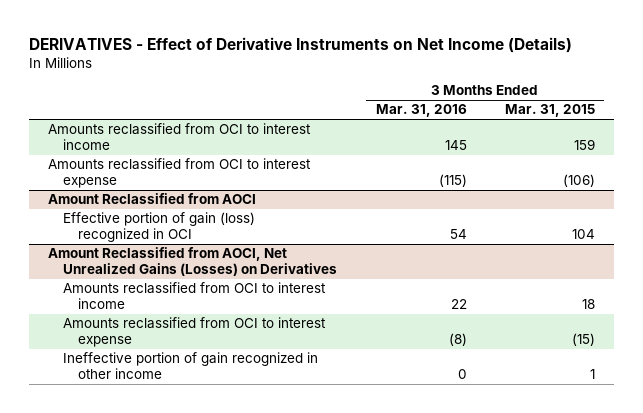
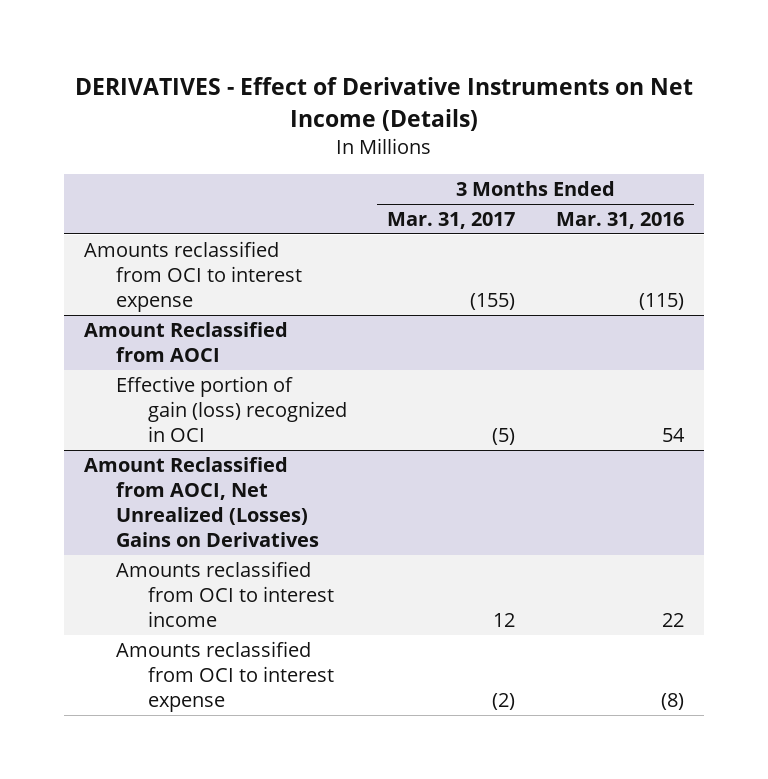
[504,104,595,118] Mar. 31, 2015 -> none
none -> [387,212,516,230] Mar. 31, 2017
[48,123,312,150] Amounts reclassified from OCI to interest income -> none
[48,247,338,276] Amount Reclassified from AOCI, Net Unrealized Gains (Losses) on Derivatives -> [84,457,320,547] Amount Reclassified from AOCI, Net Unrealized (Losses) Gains on Derivatives
[63,352,319,379] Ineffective portion of gain recognized in other income -> none

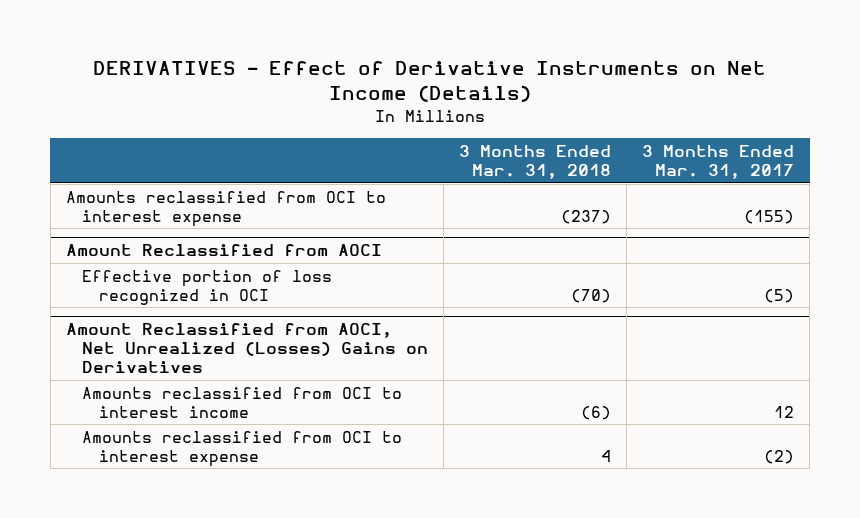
[555,212,684,230] Mar. 31, 2016 -> none
none -> [459,145,612,180] 3 Months Ended Mar. 31, 2018
[116,376,348,442] Effective portion of gain (loss) recognized in OCI -> [82,269,333,305] Effective portion of loss recognized in OCI

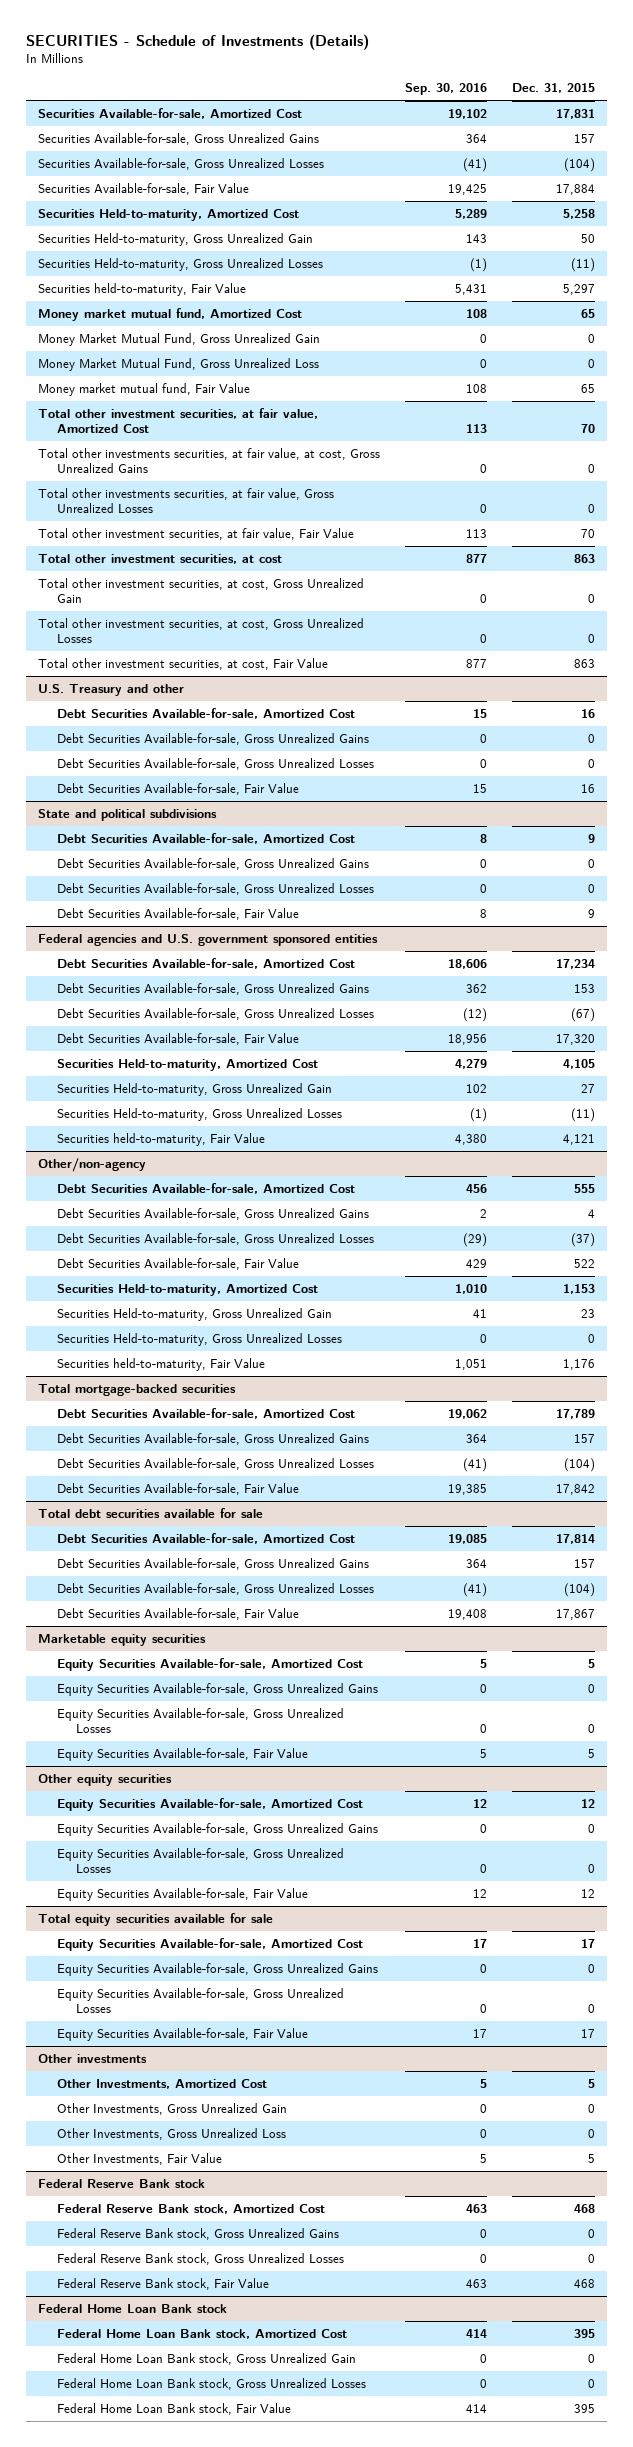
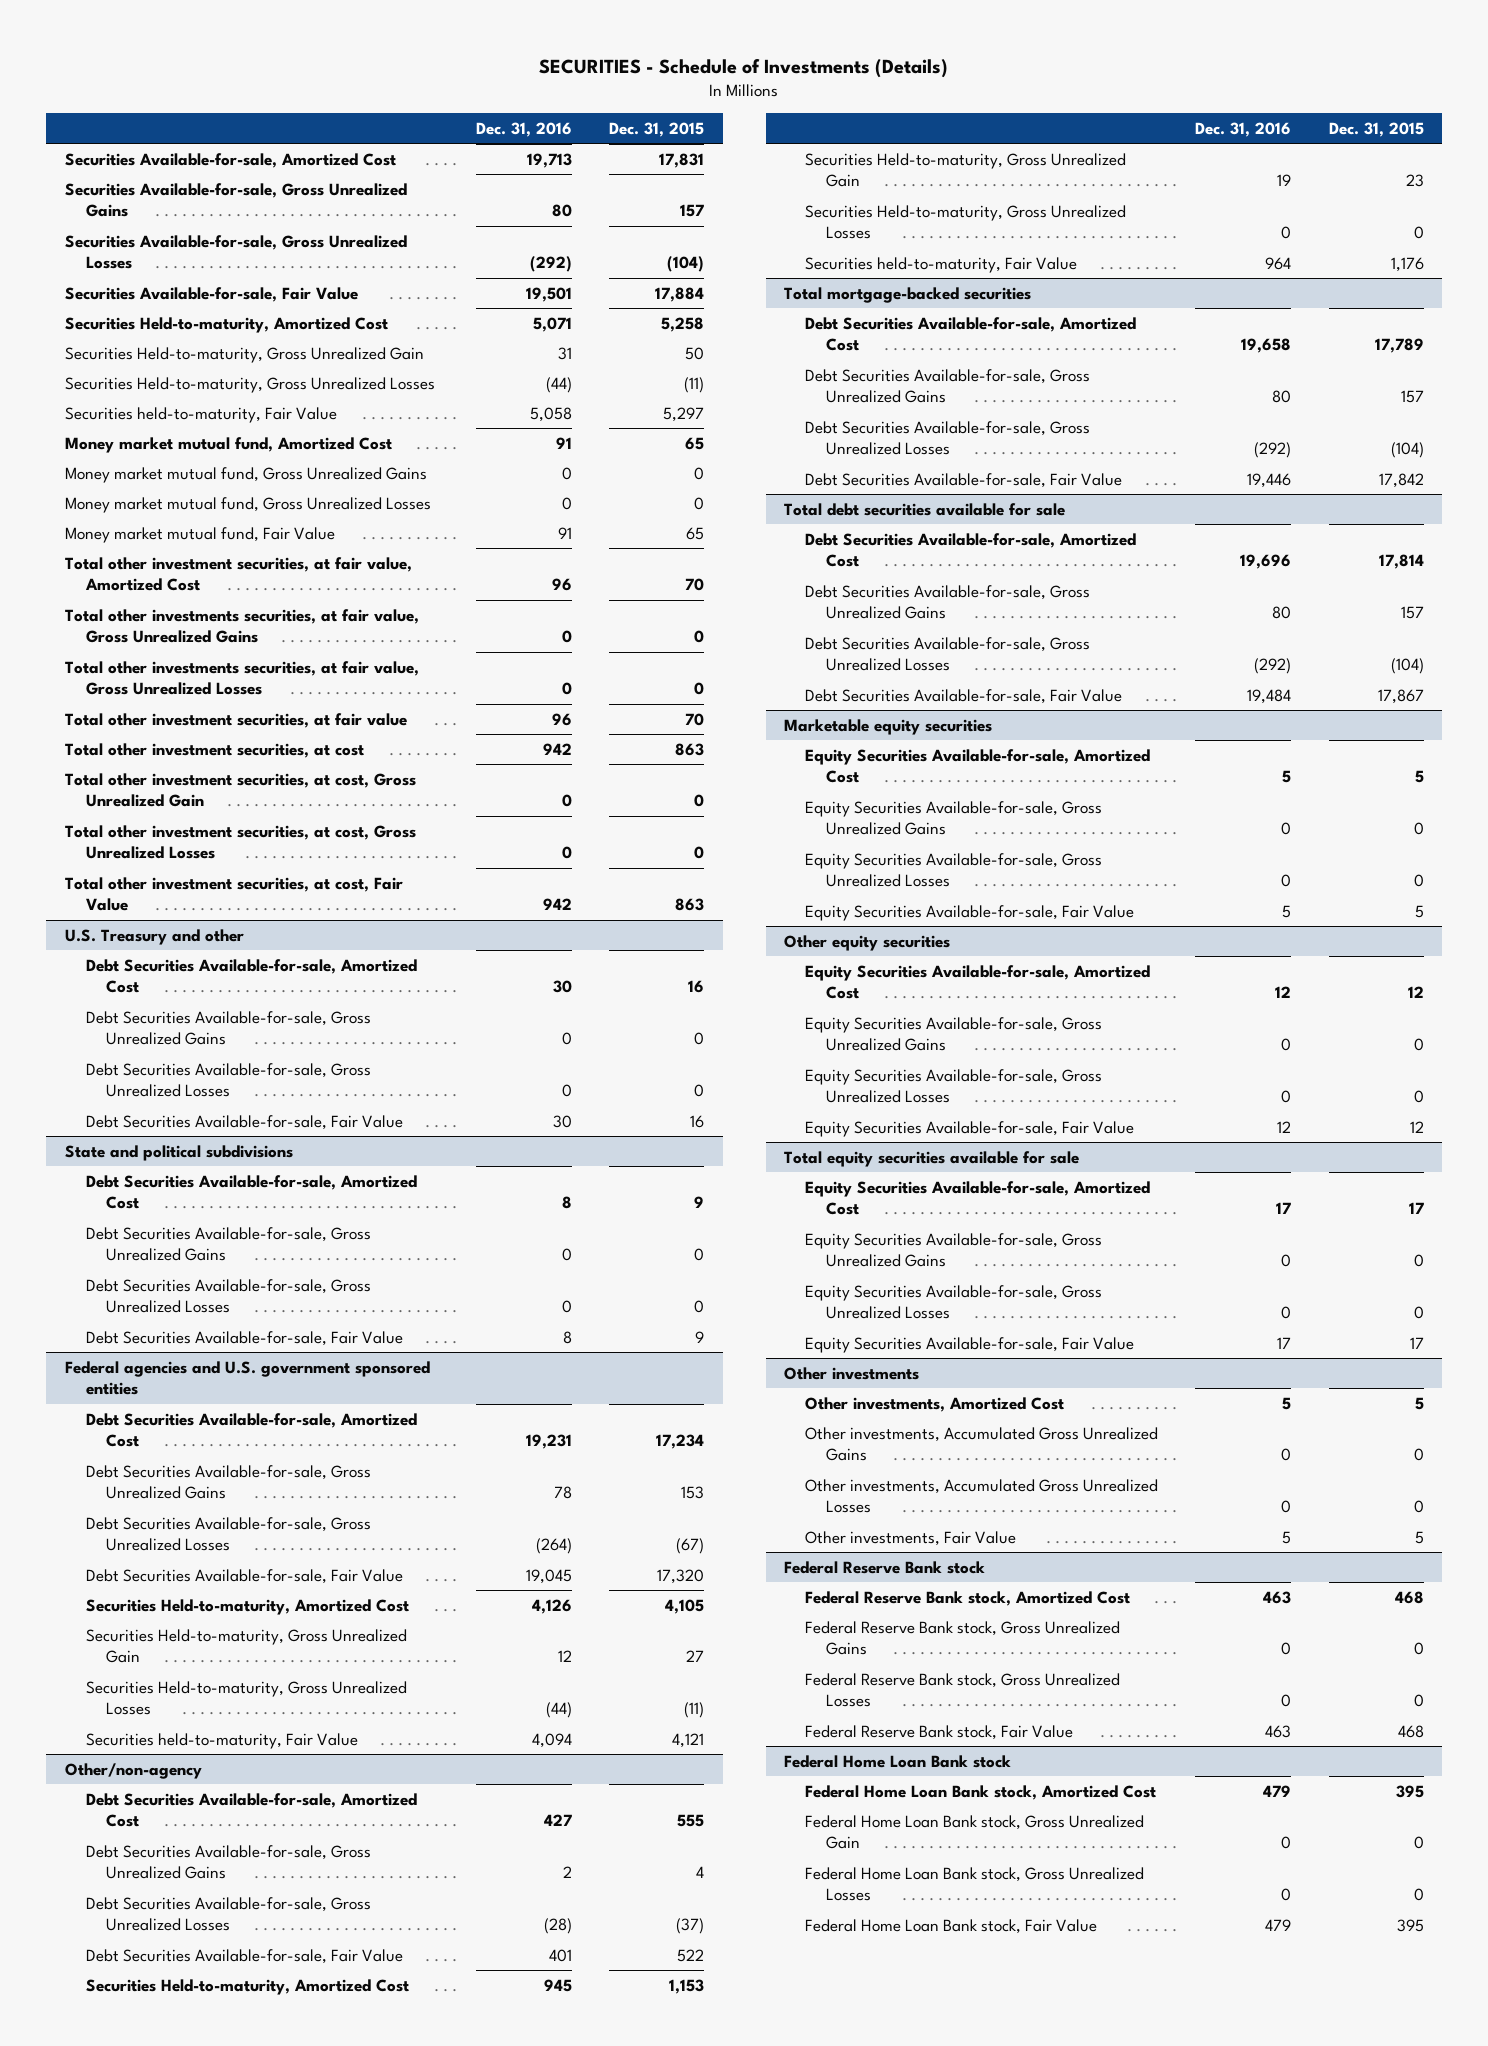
[405,83,488,96] Sep. 30, 2016 -> none
none -> [475,121,572,137] Dec. 31, 2016
[38,332,321,346] Money Market Mutual Fund, Gross Unrealized Gain -> [64,466,427,483] Money market mutual fund, Gross Unrealized Gains
[38,357,320,371] Money Market Mutual Fund, Gross Unrealized Loss -> [64,496,431,513] Money market mutual fund, Gross Unrealized Losses
[38,447,381,474] Total other investments securities, at fair value, at cost, Gross Unrealized Gains -> [64,608,419,644] Total other investments securities, at fair value, Gross Unrealized Gains
[38,527,355,540] Total other investment securities, at fair value, Fair Value -> [64,712,407,728] Total other investment securities, at fair value
[57,2078,268,2089] Other Investments, Amortized Cost -> [805,1396,1065,1412] Other investments, Amortized Cost
[57,2102,288,2115] Other Investments, Gross Unrealized Gain -> [805,1426,1159,1462] Other investments, Accumulated Gross Unrealized Gains
[57,2127,287,2140] Other Investments, Gross Unrealized Loss -> [805,1478,1159,1514] Other investments, Accumulated Gross Unrealized Losses
[57,2152,223,2165] Other Investments, Fair Value -> [805,1530,1017,1546] Other investments, Fair Value

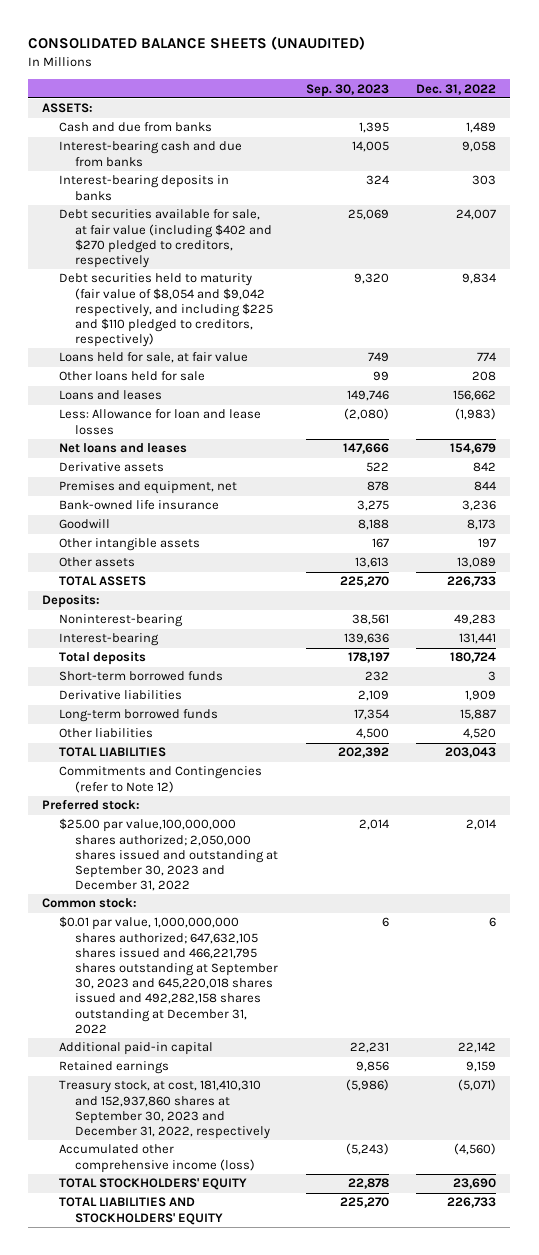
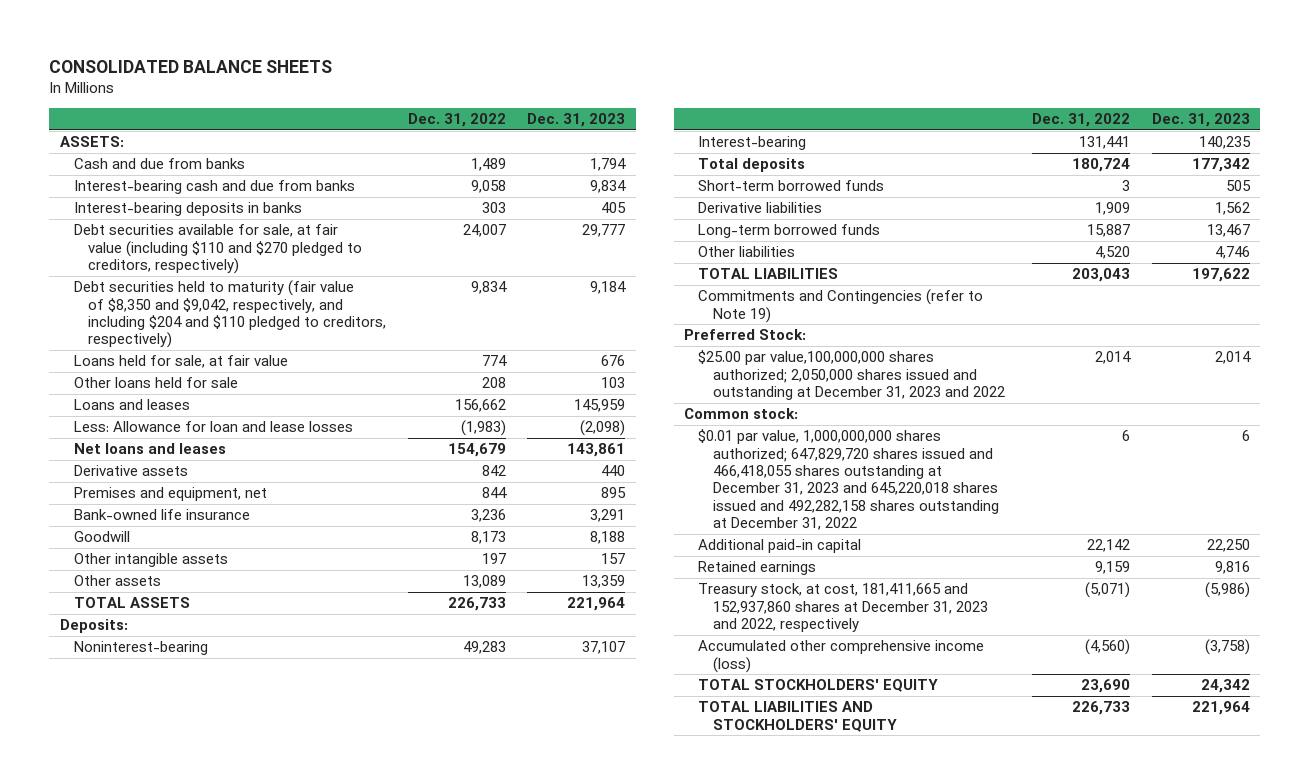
[28,36,366,51] CONSOLIDATED BALANCE SHEETS (UNAUDITED) -> [49,59,333,73] CONSOLIDATED BALANCE SHEETS
[305,83,389,97] Sep. 30, 2023 -> none
none -> [527,113,626,128] Dec. 31, 2023
[58,209,272,269] Debt securities available for sale, at fair value (including $402 and $270 pledged to creditors, respectively -> [74,224,363,275] Debt securities available for sale, at fair value (including $110 and $270 pledged to creditors, respectively)
[58,273,273,348] Debt securities held to maturity (fair value of $8,054 and $9,042 respectively, and including $225 and $110 pledged to creditors, respectively) -> [74,280,387,349] Debt securities held to maturity (fair value of $8,350 and $9,042, respectively, and including $204 and $110 pledged to creditors, respectively)
[58,766,262,793] Commitments and Contingencies (refer to Note 12) -> [698,289,984,323] Commitments and Contingencies (refer to Note 19)
[42,799,141,811] Preferred stock: -> [684,329,807,341] Preferred Stock:
[58,818,278,892] $25.00 par value,100,000,000 shares authorized; 2,050,000 shares issued and outstanding at September 30, 2023 and December 31, 2022 -> [698,350,1005,401] $25.00 par value,100,000,000 shares authorized; 2,050,000 shares issued and outstanding at December 31, 2023 and 2022
[58,916,278,1034] $0.01 par value, 1,000,000,000 shares authorized; 647,632,105 shares issued and 466,221,795 shares outstanding at September 30, 2023 and 645,220,018 shares issued and 492,282,158 shares outstanding at December 31, 2022 -> [698,429,999,531] $0.01 par value, 1,000,000,000 shares authorized; 647,829,720 shares issued and 466,418,055 shares outstanding at December 31, 2023 and 645,220,018 shares issued and 492,282,158 shares outstanding at December 31, 2022
[58,1080,270,1140] Treasury stock, at cost, 181,410,310 and 152,937,860 shares at September 30, 2023 and December 31, 2022, respectively -> [698,583,988,633] Treasury stock, at cost, 181,411,665 and 152,937,860 shares at December 31, 2023 and 2022, respectively

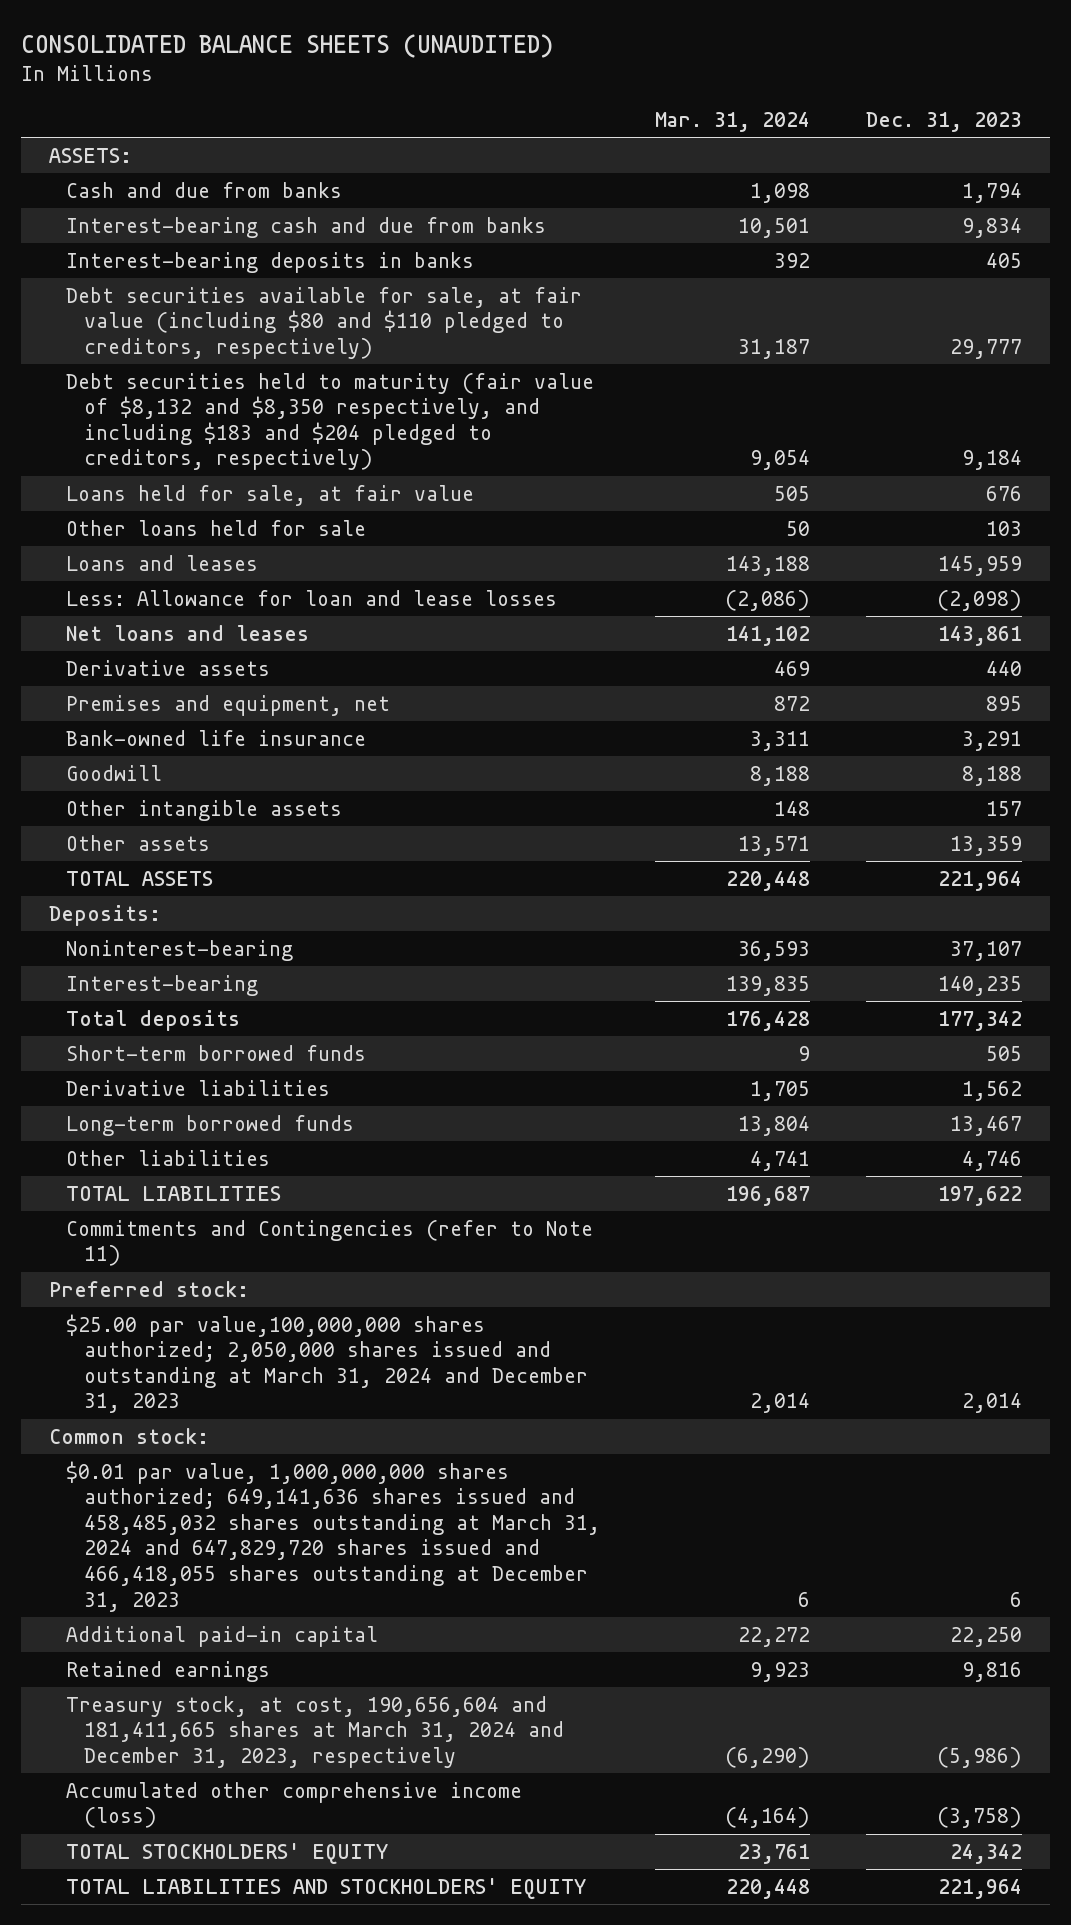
[49,59,333,73] CONSOLIDATED BALANCE SHEETS -> [21,34,554,59] CONSOLIDATED BALANCE SHEETS (UNAUDITED)
[407,113,506,128] Dec. 31, 2022 -> none
none -> [655,111,811,132] Mar. 31, 2024
[74,224,363,275] Debt securities available for sale, at fair value (including $110 and $270 pledged to creditors, respectively) -> [66,286,583,359] Debt securities available for sale, at fair value (including $80 and $110 pledged to creditors, respectively)
[74,280,387,349] Debt securities held to maturity (fair value of $8,350 and $9,042, respectively, and including $204 and $110 pledged to creditors, respectively) -> [66,372,595,471] Debt securities held to maturity (fair value of $8,132 and $8,350 respectively, and including $183 and $204 pledged to creditors, respectively)
[698,289,984,323] Commitments and Contingencies (refer to Note 19) -> [66,1219,594,1267] Commitments and Contingencies (refer to Note 11)
[684,329,807,341] Preferred Stock: -> [48,1280,249,1297] Preferred stock:
[698,350,1005,401] $25.00 par value,100,000,000 shares authorized; 2,050,000 shares issued and outstanding at December 31, 2023 and 2022 -> [66,1313,588,1414] $25.00 par value,100,000,000 shares authorized; 2,050,000 shares issued and outstanding at March 31, 2024 and December 31, 2023
[698,429,999,531] $0.01 par value, 1,000,000,000 shares authorized; 647,829,720 shares issued and 466,418,055 shares outstanding at December 31, 2023 and 645,220,018 shares issued and 492,282,158 shares outstanding at December 31, 2022 -> [66,1460,600,1612] $0.01 par value, 1,000,000,000 shares authorized; 649,141,636 shares issued and 458,485,032 shares outstanding at March 31, 2024 and 647,829,720 shares issued and 466,418,055 shares outstanding at December 31, 2023
[698,583,988,633] Treasury stock, at cost, 181,411,665 and 152,937,860 shares at December 31, 2023 and 2022, respectively -> [66,1695,564,1768] Treasury stock, at cost, 190,656,604 and 181,411,665 shares at March 31, 2024 and December 31, 2023, respectively

